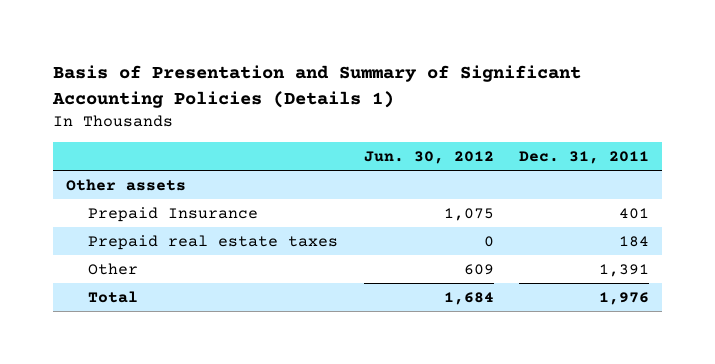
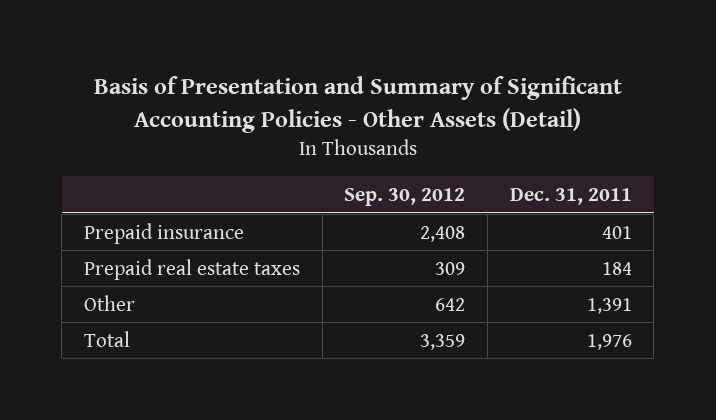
[52,65,582,108] Basis of Presentation and Summary of Significant Accounting Policies (Details 1) -> [93,76,622,134] Basis of Presentation and Summary of Significant Accounting Policies - Other Assets (Detail)
[363,151,494,165] Jun. 30, 2012 -> none
none -> [344,188,466,207] Sep. 30, 2012
[65,178,186,191] Other assets -> none
[88,206,259,222] Prepaid Insurance -> [83,222,244,244] Prepaid insurance

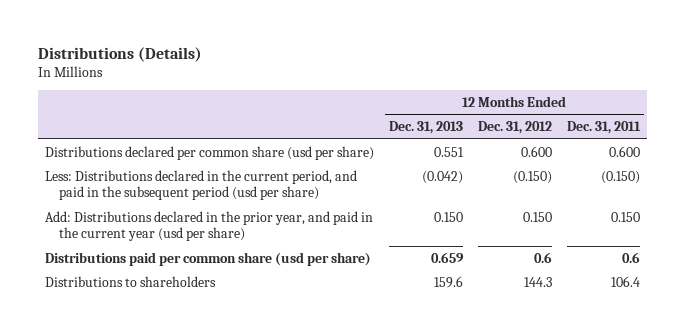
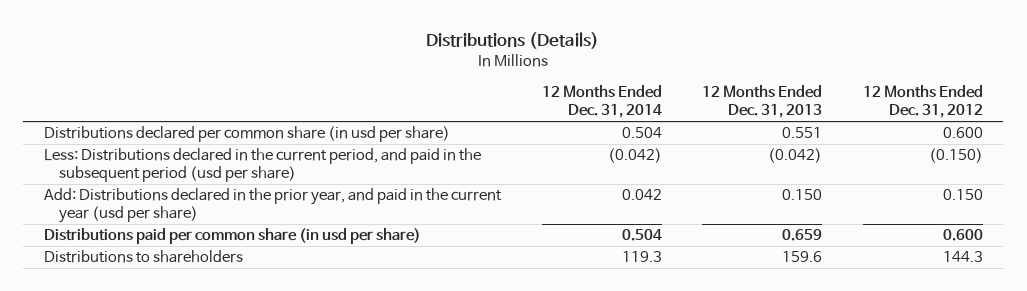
[566,121,641,135] Dec. 31, 2011 -> none
none -> [541,85,662,119] 12 Months Ended Dec. 31, 2014
[45,145,375,160] Distributions declared per common share (usd per share) -> [43,126,450,143] Distributions declared per common share (in usd per share)
[45,251,372,266] Distributions paid per common share (usd per share) -> [43,228,421,245] Distributions paid per common share (in usd per share)
[533,251,552,263] 0.6 -> [943,229,984,242] 0.600

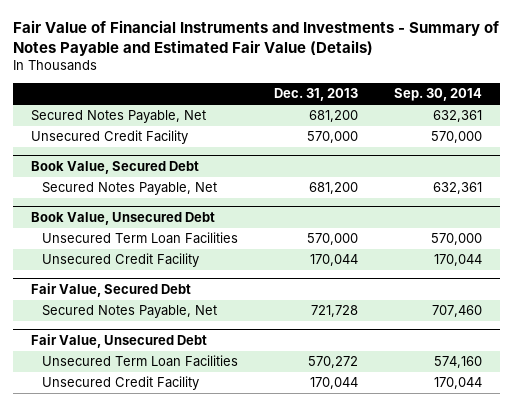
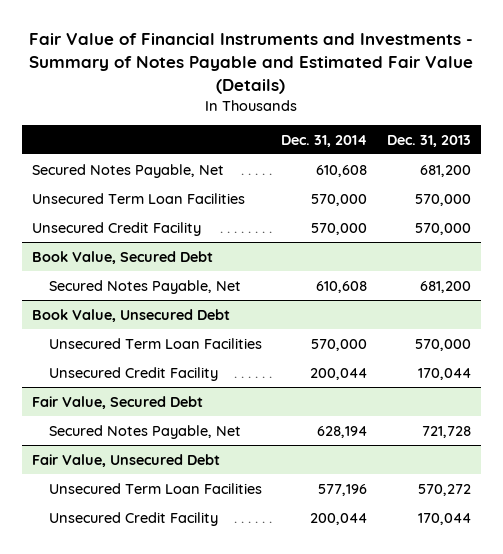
[394,88,483,102] Sep. 30, 2014 -> none
none -> [281,134,368,147] Dec. 31, 2014
none -> [31,192,245,204] Unsecured Term Loan Facilities

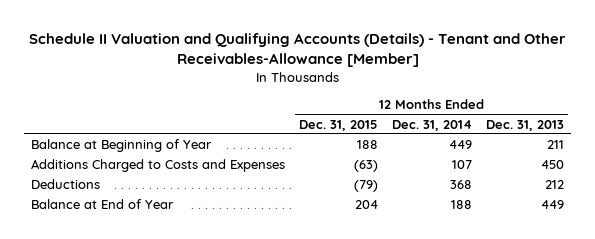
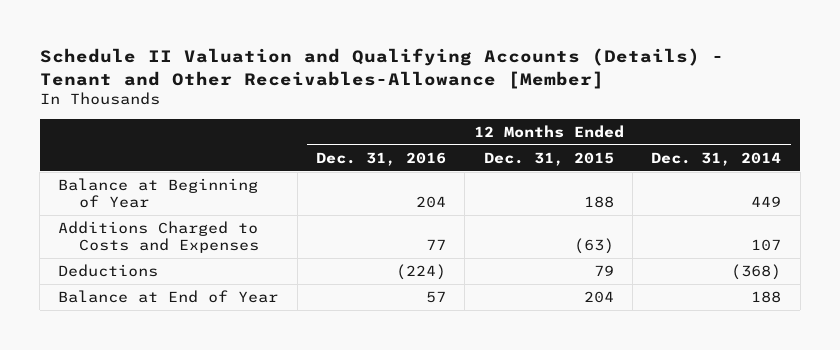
[486,119,565,131] Dec. 31, 2013 -> none
none -> [316,151,447,166] Dec. 31, 2016
[353,180,378,193] (79) -> [593,265,614,277] 79
[450,180,473,190] 368 -> [731,264,782,281] (368)

